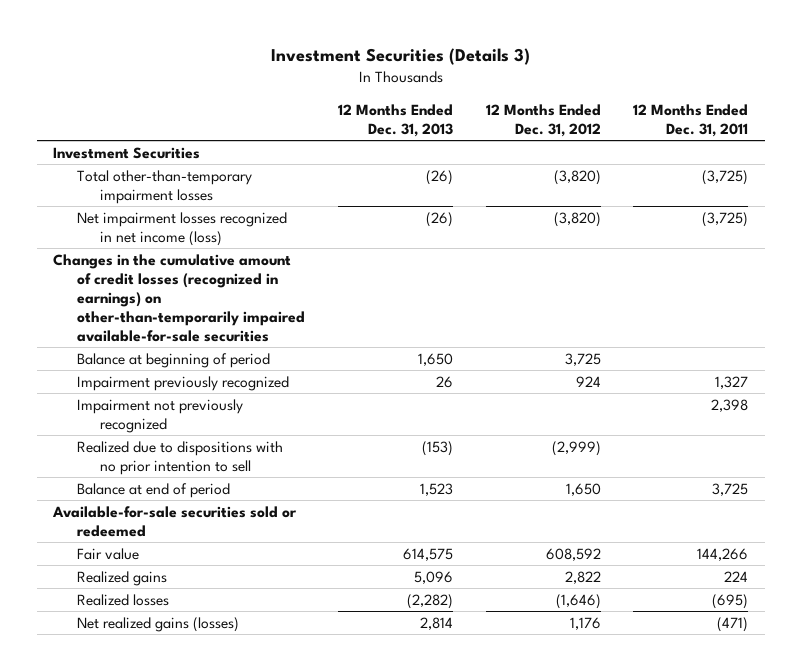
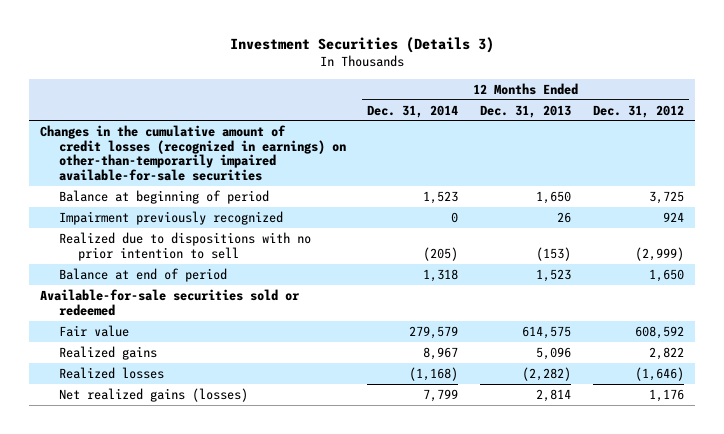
[633,104,749,137] 12 Months Ended Dec. 31, 2011 -> none
none -> [367,104,459,118] Dec. 31, 2014
[53,146,201,159] Investment Securities -> none
[76,169,252,204] Total other-than-temporary impairment losses -> none
[76,211,287,246] Net impairment losses recognized in net income (loss) -> none
[76,398,243,433] Impairment not previously recognized -> none

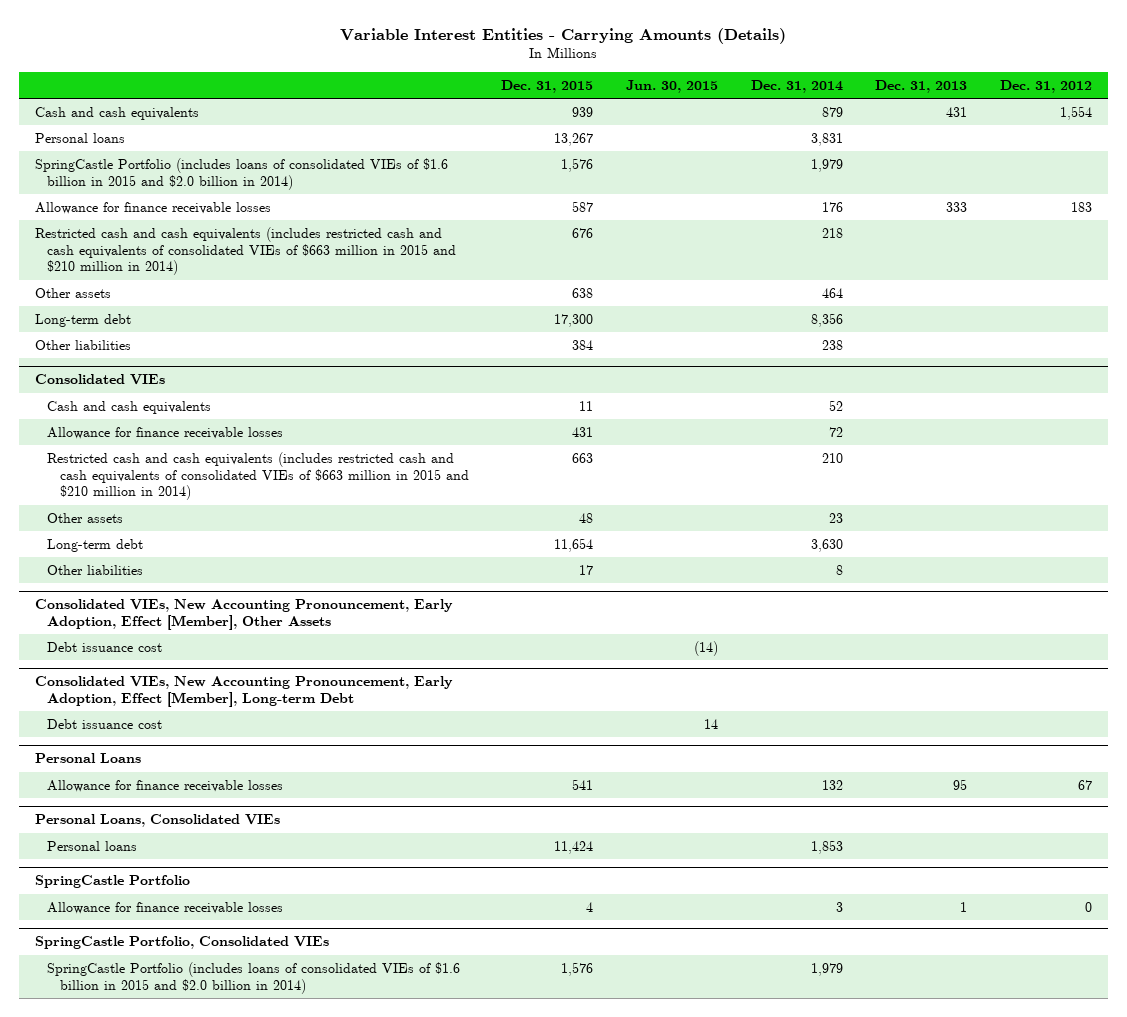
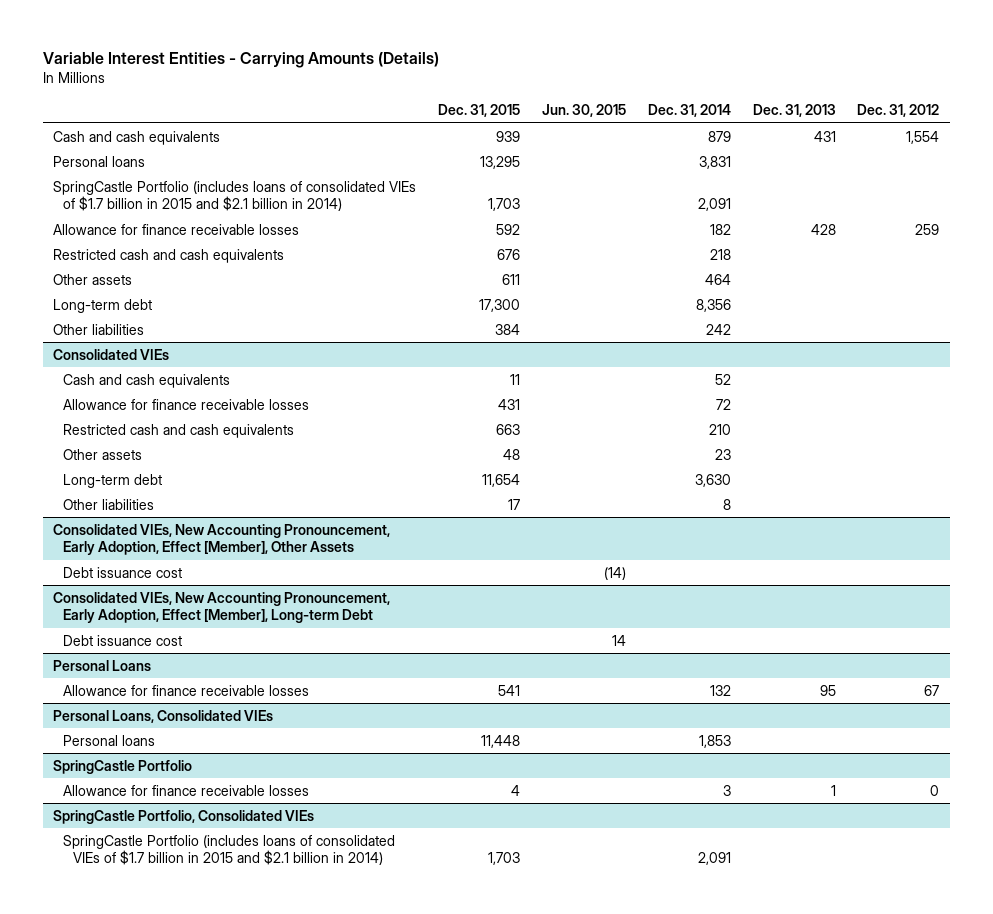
[554,132,594,146] 13,267 -> [480,155,521,169] 13,295
[34,157,448,190] SpringCastle Portfolio (includes loans of consolidated VIEs of $1.6 billion in 2015 and $2.0 billion in 2014) -> [53,180,417,212] SpringCastle Portfolio (includes loans of consolidated VIEs of $1.7 billion in 2015 and $2.1 billion in 2014)
[561,157,594,172] 1,576 -> [488,198,521,212] 1,703
[810,158,843,172] 1,979 -> [697,198,731,212] 2,091
[572,200,594,212] 587 -> [496,223,521,235] 592
[821,201,843,212] 176 -> [709,223,731,235] 182
[946,201,968,212] 333 -> [810,223,836,235] 428
[1070,201,1092,212] 183 -> [915,223,940,235] 259
[34,226,457,276] Restricted cash and cash equivalents (includes restricted cash and cash equivalents of consolidated VIEs of $663 million in 2015 and $210 million in 2014) -> [53,248,285,263] Restricted cash and cash equivalents
[572,287,594,298] 638 -> [502,273,521,285] 611
[821,339,843,350] 238 -> [705,323,731,335] 242
[47,451,469,501] Restricted cash and cash equivalents (includes restricted cash and cash equivalents of consolidated VIEs of $663 million in 2015 and $210 million in 2014) -> [63,423,295,438] Restricted cash and cash equivalents
[554,840,594,854] 11,424 -> [481,734,521,748] 11,448
[47,961,461,994] SpringCastle Portfolio (includes loans of consolidated VIEs of $1.6 billion in 2015 and $2.0 billion in 2014) -> [63,834,396,866] SpringCastle Portfolio (includes loans of consolidated VIEs of $1.7 billion in 2015 and $2.1 billion in 2014)
[561,961,594,976] 1,576 -> [488,852,521,866] 1,703
[810,962,843,976] 1,979 -> [697,852,731,866] 2,091

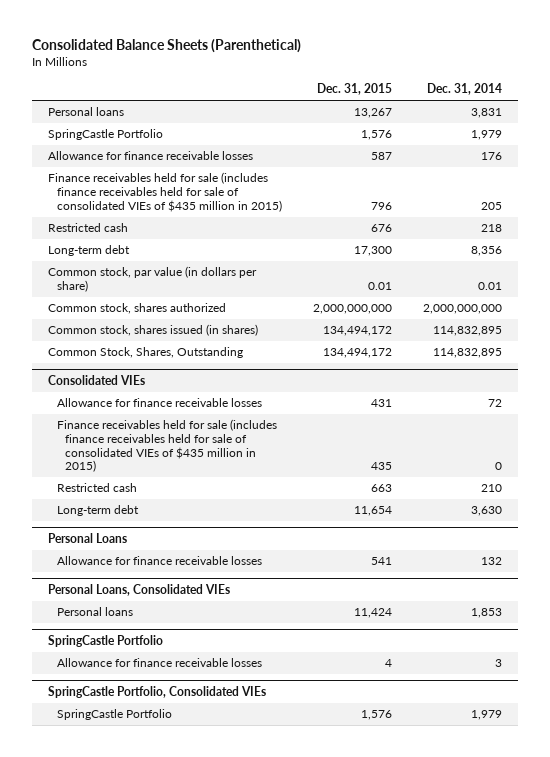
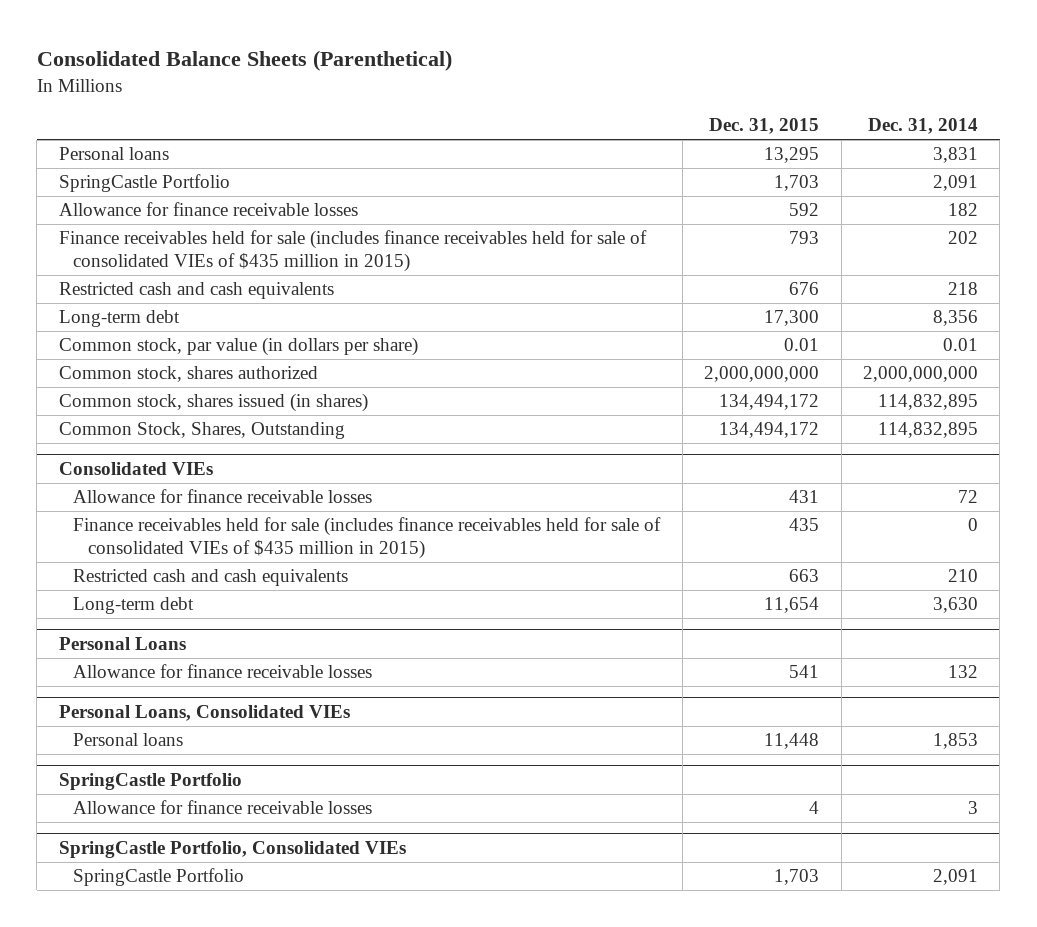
[354,108,393,119] 13,267 -> [764,147,820,164] 13,295
[361,130,393,141] 1,576 -> [774,175,820,192] 1,703
[471,130,503,141] 1,979 -> [932,175,978,192] 2,091
[371,152,393,161] 587 -> [789,203,820,217] 592
[481,152,503,161] 176 -> [947,203,978,217] 182
[371,201,393,210] 796 -> [789,231,820,245] 793
[481,201,503,210] 205 -> [947,231,978,245] 202
[47,223,128,233] Restricted cash -> [58,282,334,300] Restricted cash and cash equivalents
[56,483,137,493] Restricted cash -> [73,569,349,587] Restricted cash and cash equivalents
[354,608,393,619] 11,424 -> [764,733,820,750] 11,448
[361,710,393,721] 1,576 -> [774,869,820,886] 1,703
[471,710,503,721] 1,979 -> [932,869,978,886] 2,091

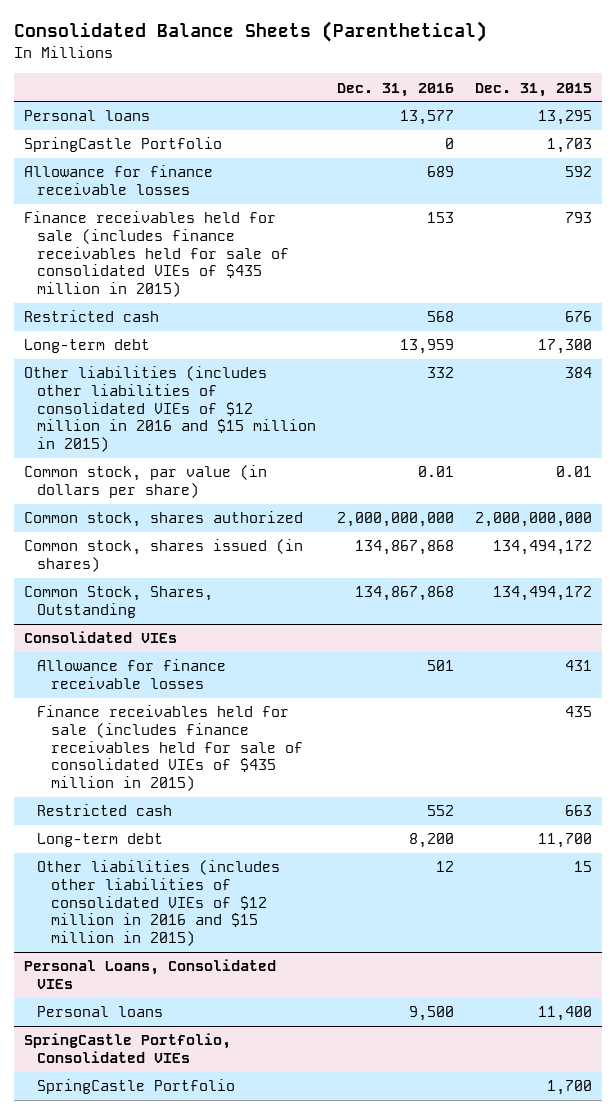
[867,118,978,135] Dec. 31, 2014 -> none
none -> [337,82,455,97] Dec. 31, 2016
[58,282,334,300] Restricted cash and cash equivalents -> [24,310,160,323] Restricted cash
none -> [24,366,317,453] Other liabilities (includes other liabilities of consolidated VIEs of $12 million in 2016 and $15 million in 2015)
[58,636,186,650] Personal Loans -> none
[73,664,373,679] Allowance for finance receivable losses -> none
[73,569,349,587] Restricted cash and cash equivalents -> [37,804,173,817] Restricted cash
[764,597,820,614] 11,654 -> [537,833,592,849] 11,700
none -> [37,860,281,947] Other liabilities (includes other liabilities of consolidated VIEs of $12 million in 2016 and $15 million in 2015)
[58,772,242,790] SpringCastle Portfolio -> none
[73,800,373,815] Allowance for finance receivable losses -> none
[764,733,820,750] 11,448 -> [537,1006,592,1022] 11,400
[774,869,820,886] 1,703 -> [546,1080,592,1096] 1,700

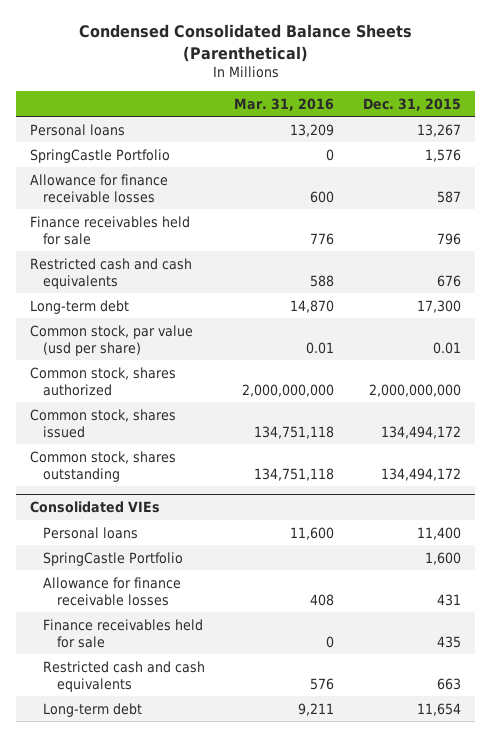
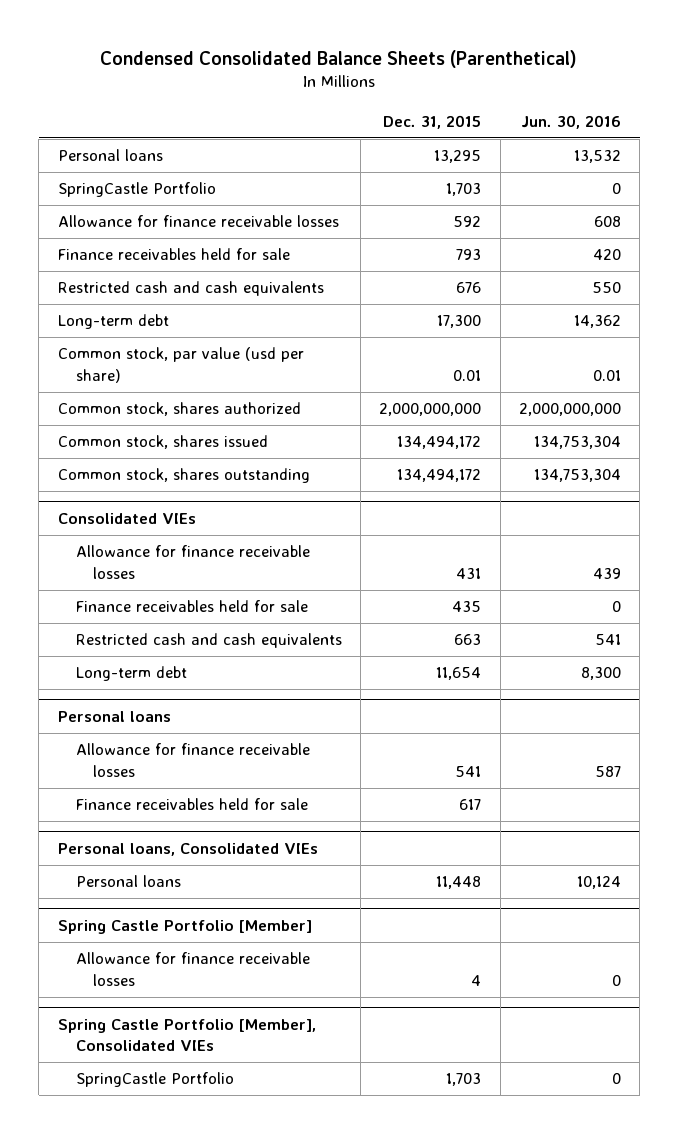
[234,97,335,111] Mar. 31, 2016 -> none
none -> [521,114,622,129] Jun. 30, 2016
[417,123,462,137] 13,267 -> [434,150,482,164] 13,295
[425,148,462,162] 1,576 -> [446,183,482,197] 1,703
[437,190,462,203] 587 -> [453,216,482,228] 592
[437,232,462,245] 796 -> [456,249,482,261] 793
[43,526,139,539] Personal loans -> none
[43,551,184,566] SpringCastle Portfolio -> none
none -> [57,711,171,723] Personal loans
none -> [75,743,310,777] Allowance for finance receivable losses
none -> [75,798,308,811] Finance receivables held for sale
none -> [57,843,318,857] Personal loans, Consolidated VIEs
none -> [75,875,181,888] Personal loans
none -> [57,920,312,935] Spring Castle Portfolio [Member]
none -> [75,952,310,986] Allowance for finance receivable losses
none -> [57,1019,316,1052] Spring Castle Portfolio [Member], Consolidated VIEs
none -> [75,1072,234,1088] SpringCastle Portfolio

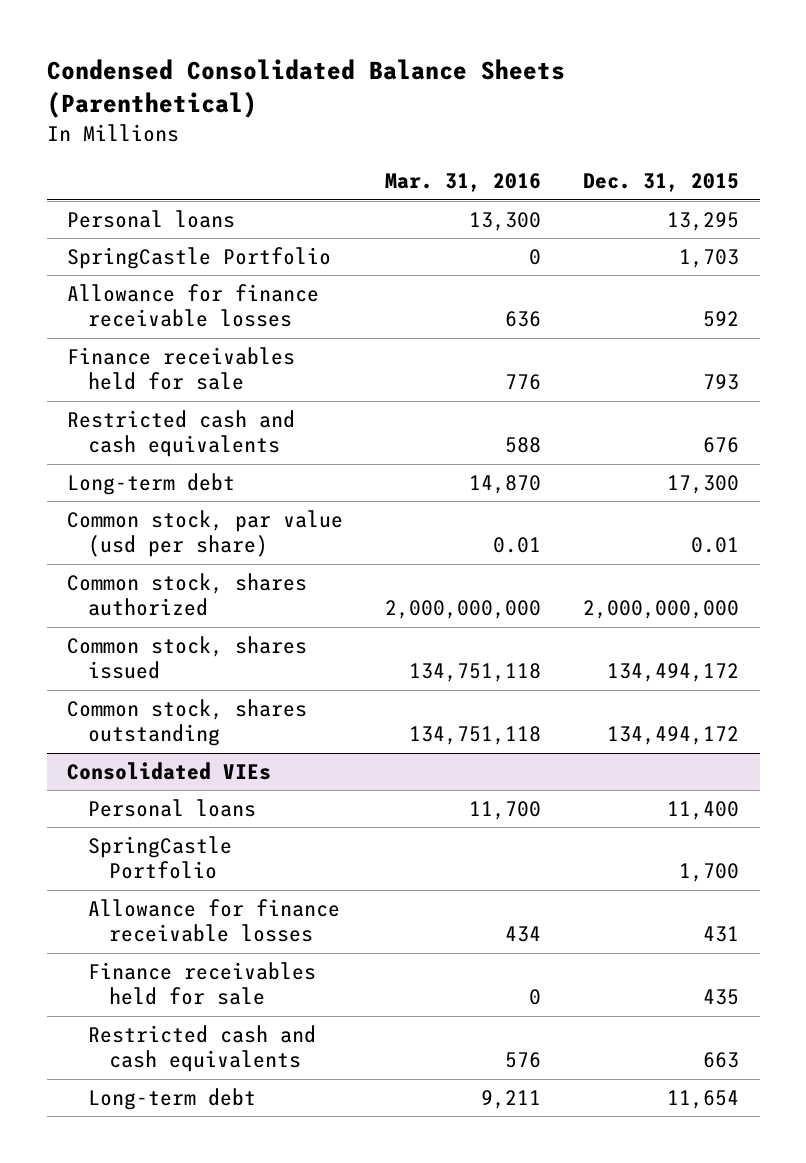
[521,114,622,129] Jun. 30, 2016 -> none
none -> [385,173,542,193] Mar. 31, 2016
none -> [88,799,257,818] Personal loans
none -> [88,836,233,880] SpringCastle Portfolio
[57,711,171,723] Personal loans -> none
[75,743,310,777] Allowance for finance receivable losses -> none
[75,798,308,811] Finance receivables held for sale -> none
[57,843,318,857] Personal loans, Consolidated VIEs -> none
[75,875,181,888] Personal loans -> none
[57,920,312,935] Spring Castle Portfolio [Member] -> none
[75,952,310,986] Allowance for finance receivable losses -> none
[57,1019,316,1052] Spring Castle Portfolio [Member], Consolidated VIEs -> none
[75,1072,234,1088] SpringCastle Portfolio -> none

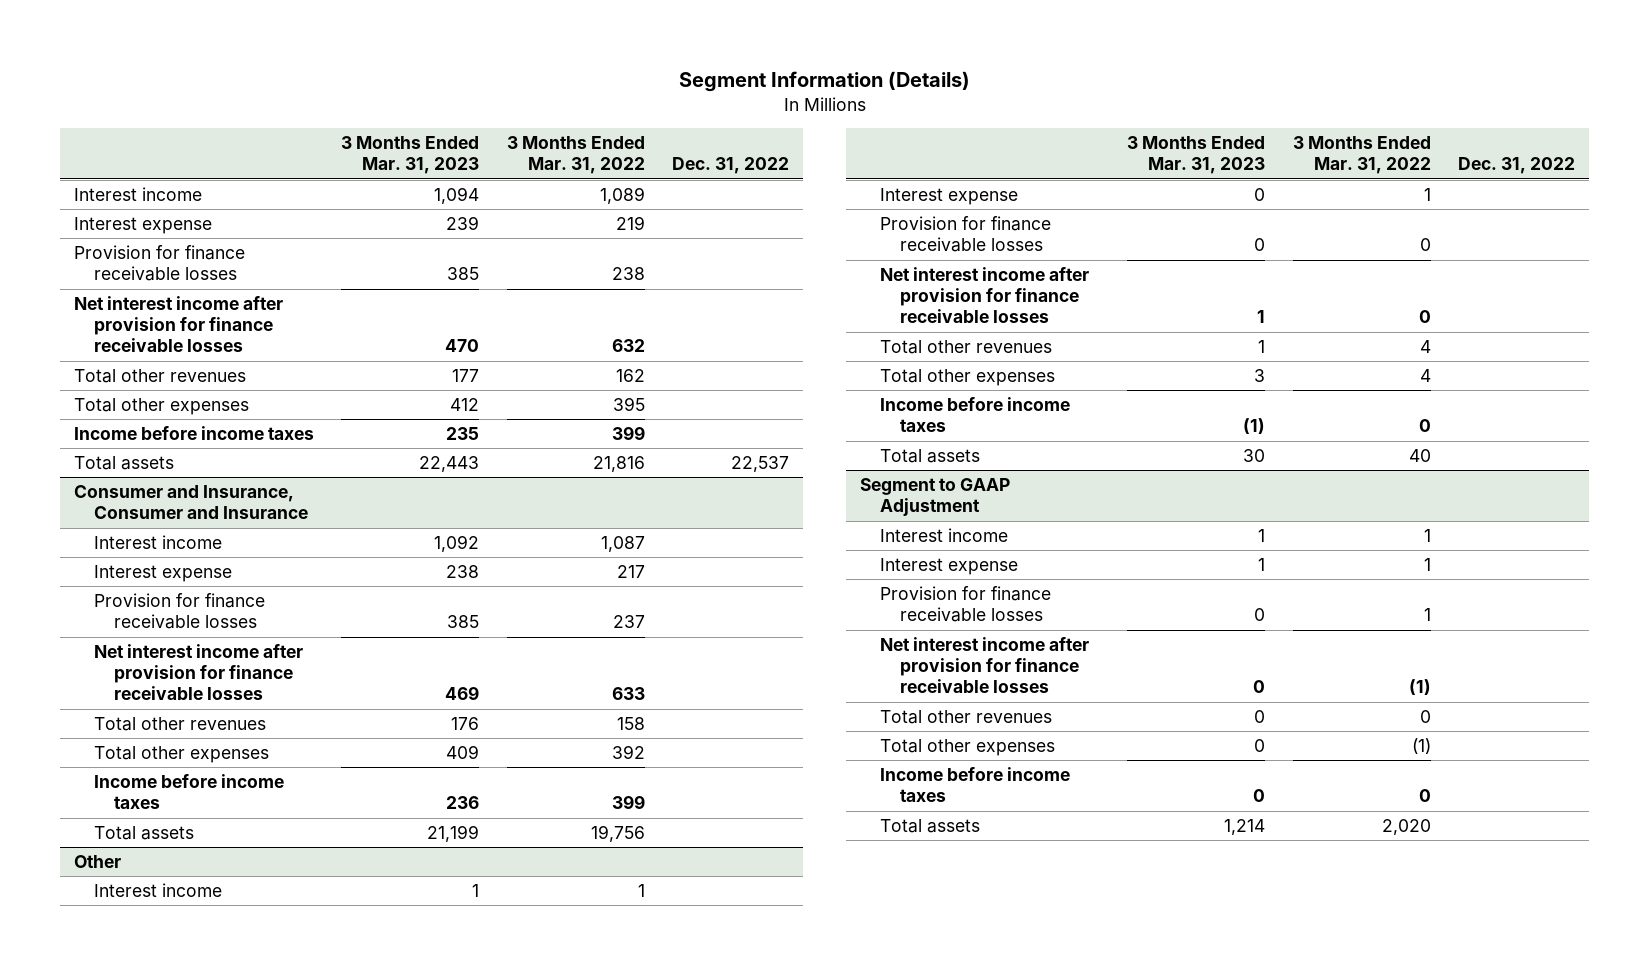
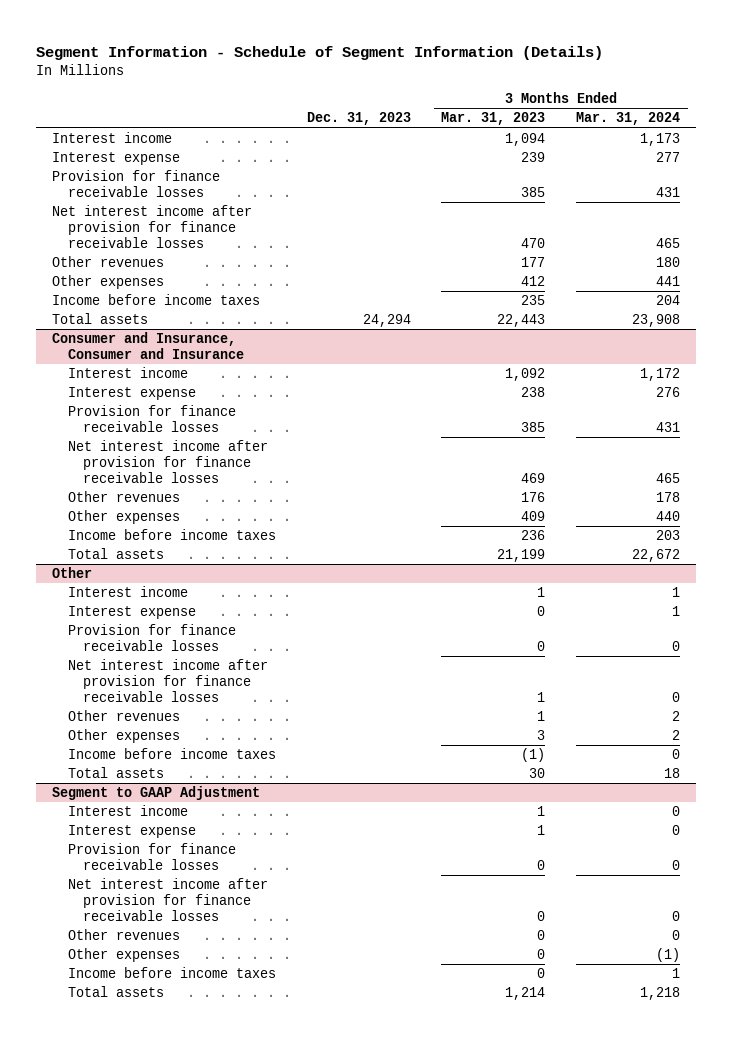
[678,71,970,93] Segment Information (Details) -> [36,46,604,61] Segment Information - Schedule of Segment Information (Details)
[506,135,645,175] 3 Months Ended Mar. 31, 2022 -> none
[672,157,790,175] Dec. 31, 2022 -> none
none -> [306,112,411,126] Dec. 31, 2023
none -> [576,112,681,126] Mar. 31, 2024
[73,369,246,384] Total other revenues -> [51,256,164,268] Other revenues
[73,398,249,416] Total other expenses -> [51,275,164,290] Other expenses
[93,717,266,732] Total other revenues -> [67,491,180,503] Other revenues
[93,746,269,764] Total other expenses -> [67,510,180,525] Other expenses
[880,340,1053,355] Total other revenues -> [67,710,180,722] Other revenues
[880,369,1056,387] Total other expenses -> [67,729,180,744] Other expenses
[880,710,1053,725] Total other revenues -> [67,929,180,941] Other revenues
[880,739,1056,757] Total other expenses -> [67,948,180,963] Other expenses

